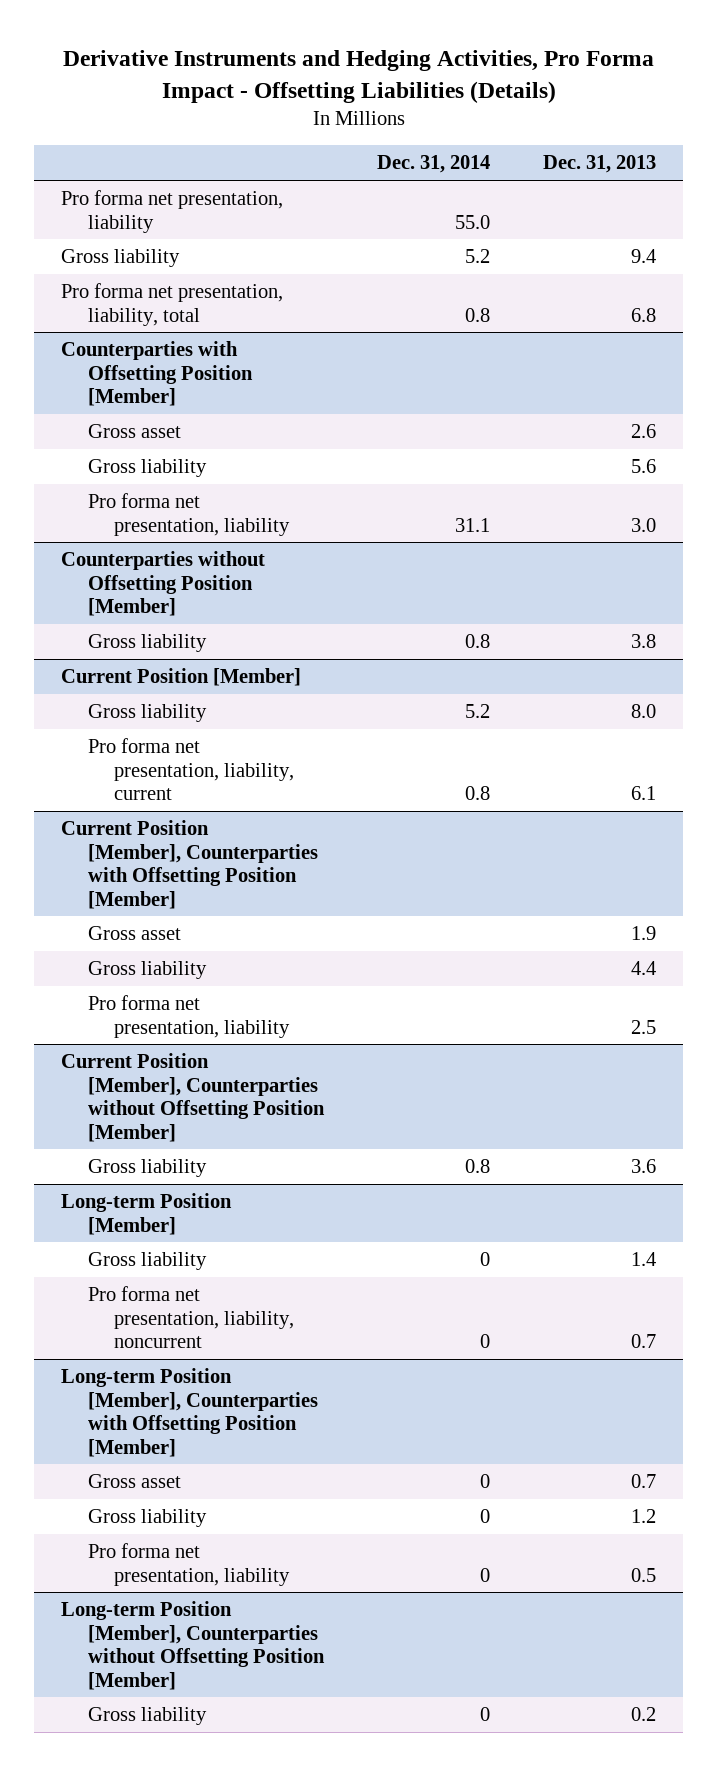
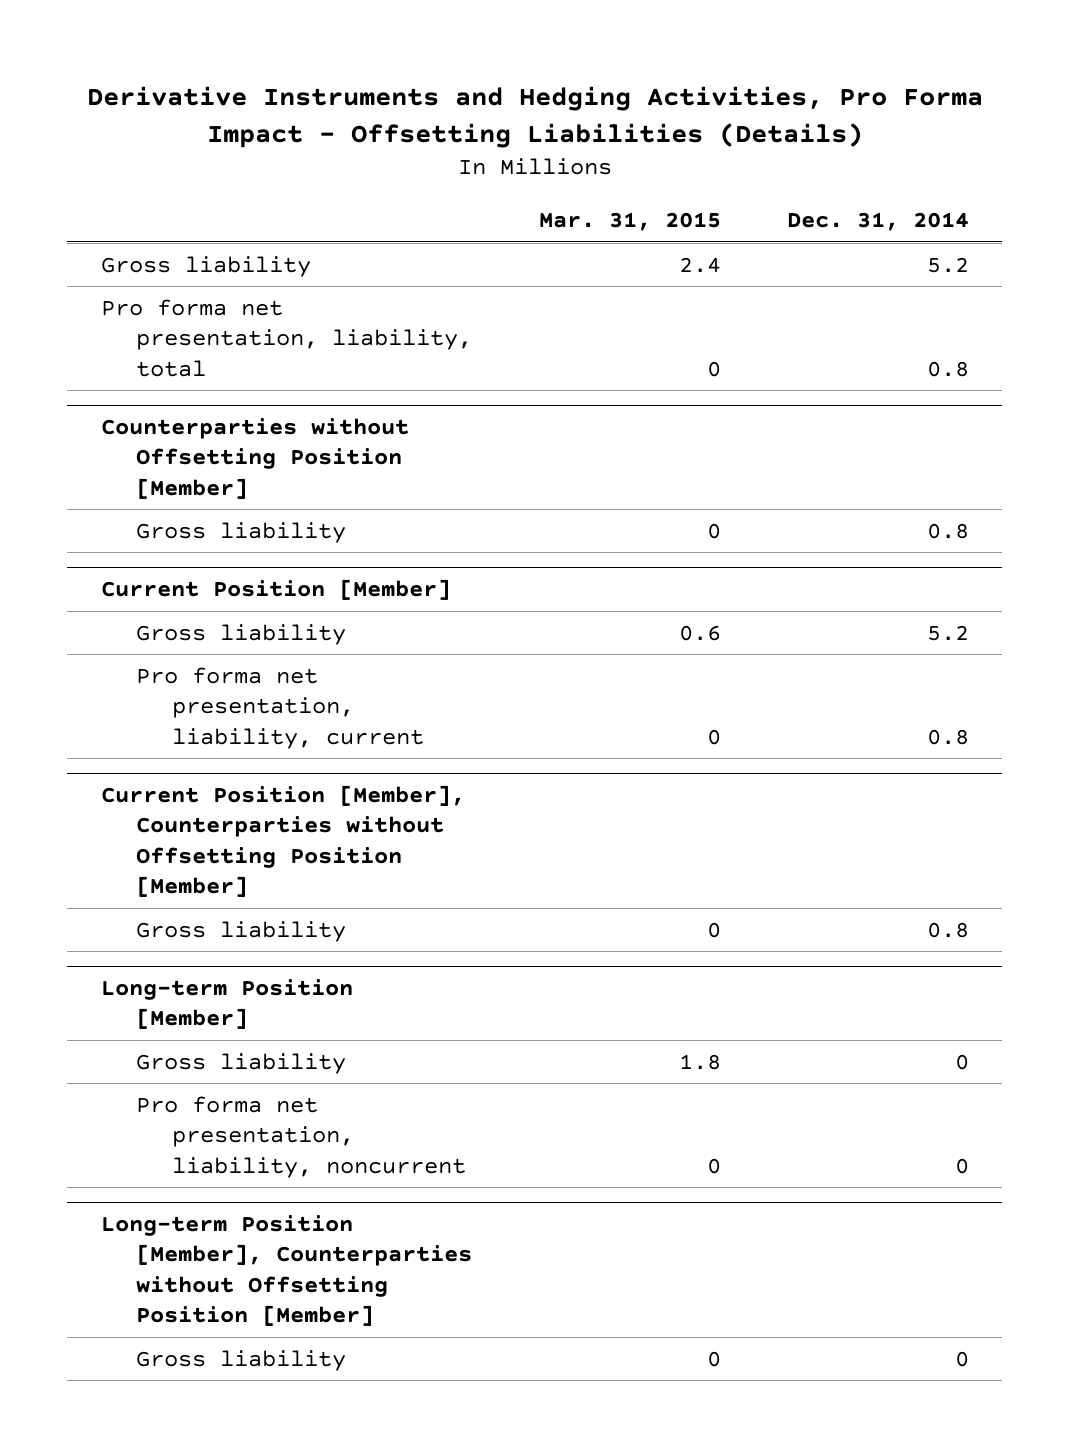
[543,155,657,174] Dec. 31, 2013 -> none
none -> [538,212,721,232] Mar. 31, 2015
[60,189,283,233] Pro forma net presentation, liability -> none
[60,340,253,407] Counterparties with Offsetting Position [Member] -> none
[87,423,181,438] Gross asset -> none
[87,458,207,477] Gross liability -> none
[87,492,291,536] Pro forma net presentation, liability -> none
[60,819,318,909] Current Position [Member], Counterparties with Offsetting Position [Member] -> none
[87,925,181,940] Gross asset -> none
[87,960,207,979] Gross liability -> none
[87,994,291,1038] Pro forma net presentation, liability -> none
[60,1367,318,1457] Long-term Position [Member], Counterparties with Offsetting Position [Member] -> none
[87,1473,181,1488] Gross asset -> none
[87,1508,207,1527] Gross liability -> none
[87,1542,291,1586] Pro forma net presentation, liability -> none

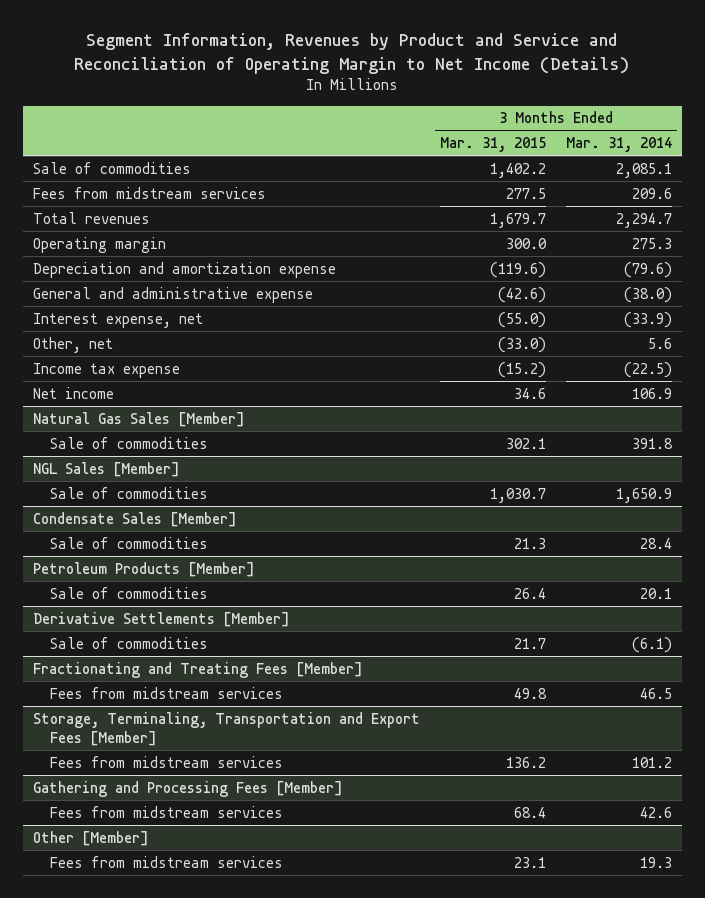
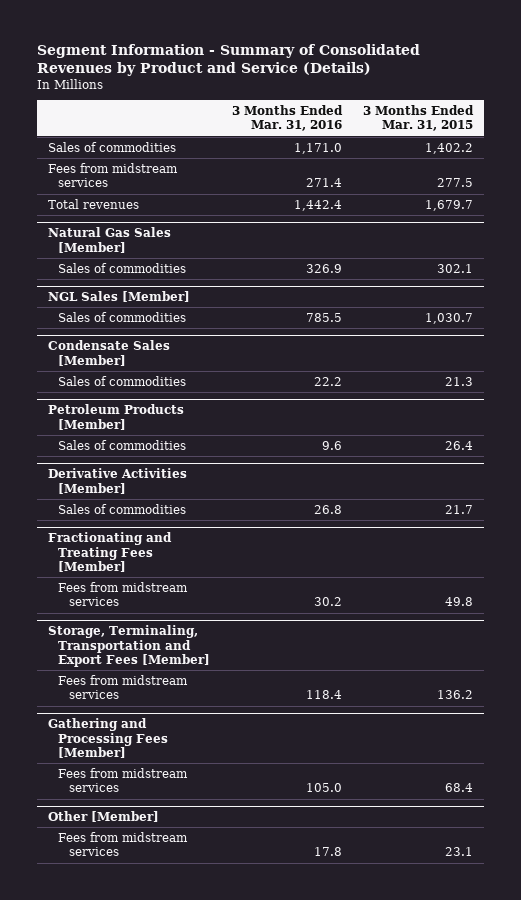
[74,33,630,74] Segment Information, Revenues by Product and Service and Reconciliation of Operating Margin to Net Income (Details) -> [36,43,420,76] Segment Information - Summary of Consolidated Revenues by Product and Service (Details)
[565,137,672,153] Mar. 31, 2014 -> none
none -> [231,104,343,132] 3 Months Ended Mar. 31, 2016
[32,161,191,174] Sale of commodities -> [47,141,176,152] Sales of commodities
[32,236,166,253] Operating margin -> none
[32,261,336,278] Depreciation and amortization expense -> none
[32,286,313,303] General and administrative expense -> none
[32,312,203,328] Interest expense, net -> none
[32,336,113,353] Other, net -> none
[32,362,180,378] Income tax expense -> none
[32,386,114,399] Net income -> none
[50,436,209,449] Sale of commodities -> [58,262,187,273] Sales of commodities
[50,486,209,499] Sale of commodities -> [58,311,187,322] Sales of commodities
[50,536,209,549] Sale of commodities -> [58,375,187,386] Sales of commodities
[50,586,209,599] Sale of commodities -> [58,439,187,450] Sales of commodities
[32,611,290,627] Derivative Settlements [Member] -> [47,468,187,494] Derivative Activities [Member]
[50,636,209,649] Sale of commodities -> [58,503,187,514] Sales of commodities

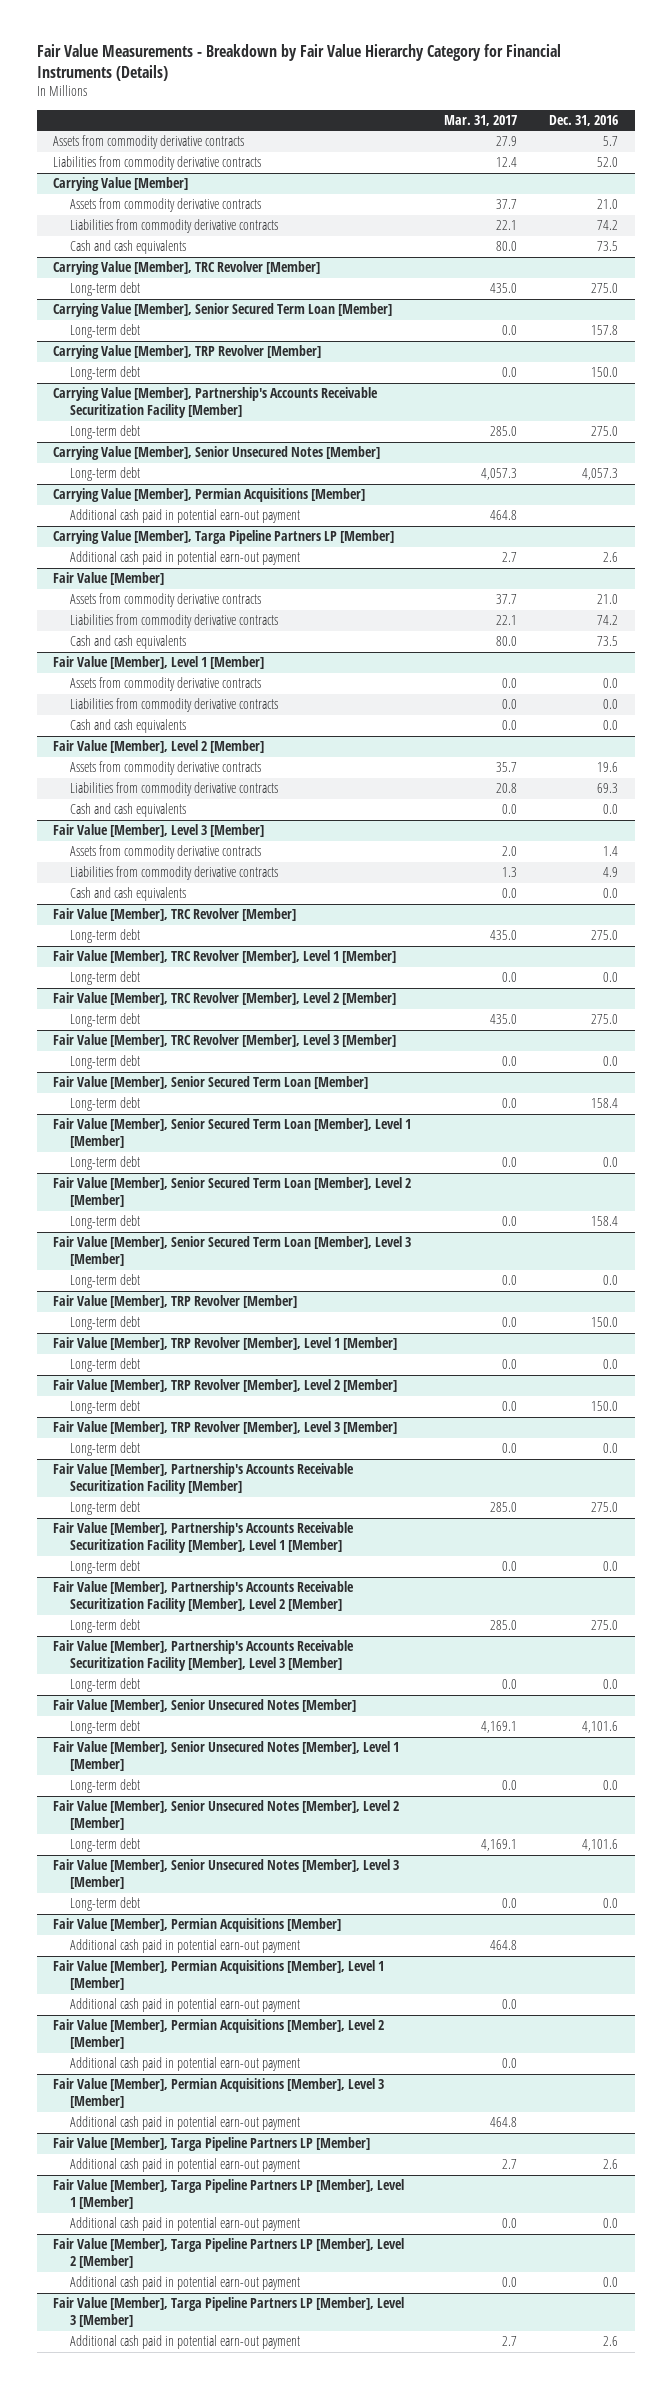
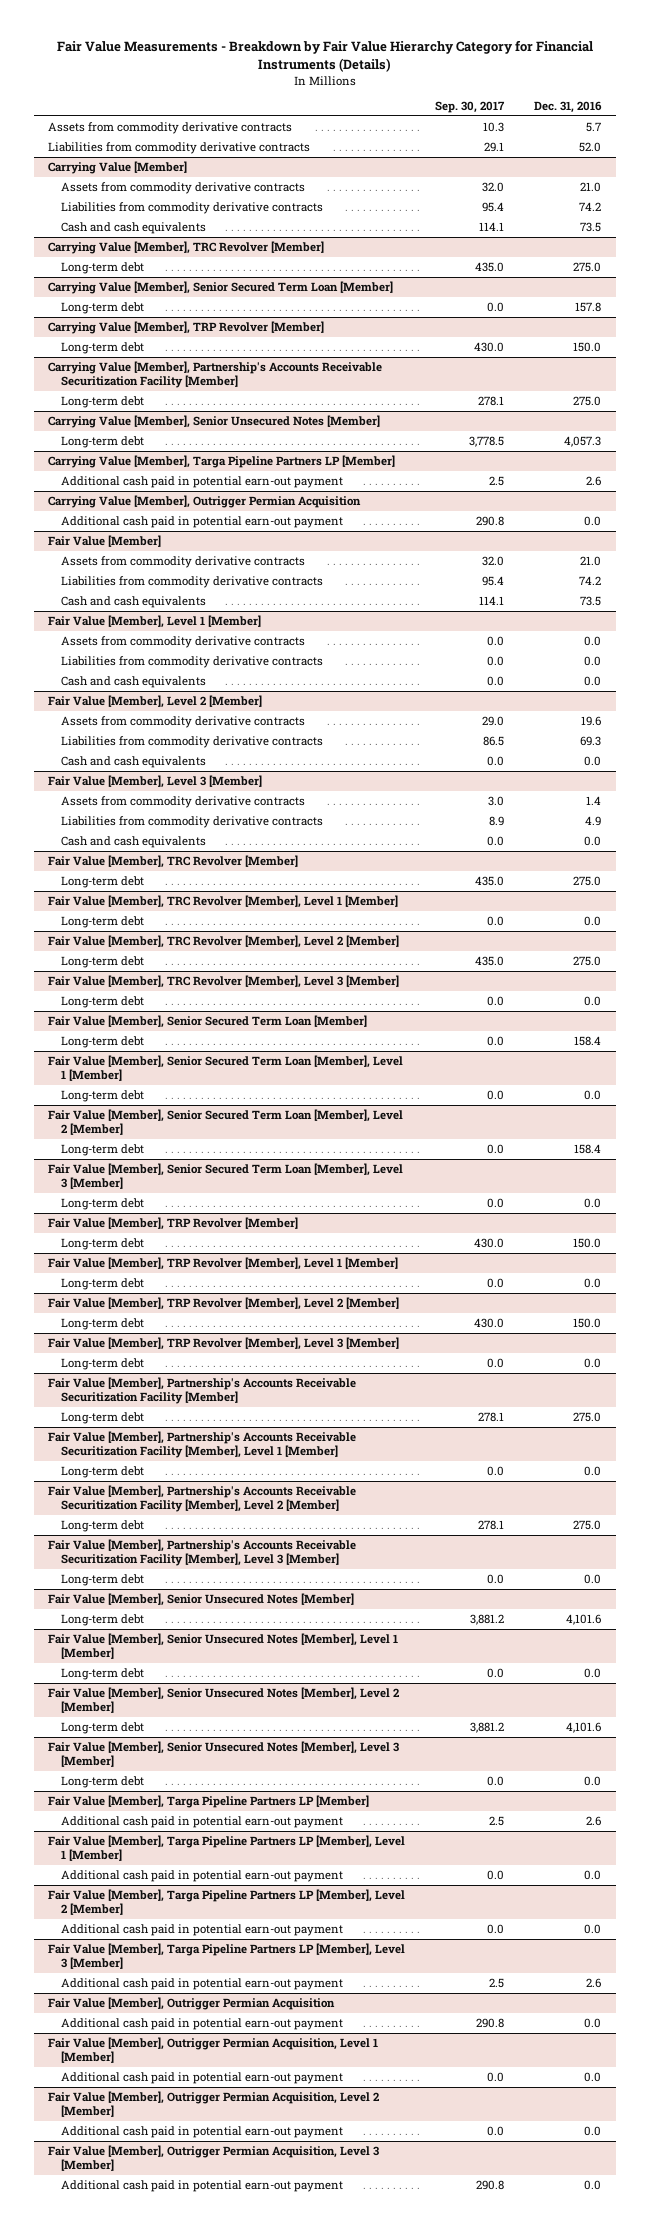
[443,114,517,126] Mar. 31, 2017 -> none
none -> [435,100,506,113] Sep. 30, 2017
[52,488,365,503] Carrying Value [Member], Permian Acquisitions [Member] -> none
[69,509,300,524] Additional cash paid in potential earn-out payment -> none
none -> [48,494,362,508] Carrying Value [Member], Outrigger Permian Acquisition
none -> [60,515,343,528] Additional cash paid in potential earn-out payment
[52,1918,341,1933] Fair Value [Member], Permian Acquisitions [Member] -> none
[69,1939,300,1954] Additional cash paid in potential earn-out payment -> none
[52,1960,384,1990] Fair Value [Member], Permian Acquisitions [Member], Level 1 [Member] -> none
[69,1998,300,2013] Additional cash paid in potential earn-out payment -> none
[52,2019,384,2049] Fair Value [Member], Permian Acquisitions [Member], Level 2 [Member] -> none
[69,2057,300,2072] Additional cash paid in potential earn-out payment -> none
[52,2078,384,2108] Fair Value [Member], Permian Acquisitions [Member], Level 3 [Member] -> none
[69,2116,300,2131] Additional cash paid in potential earn-out payment -> none
none -> [48,1996,336,2010] Fair Value [Member], Outrigger Permian Acquisition
none -> [60,2017,343,2030] Additional cash paid in potential earn-out payment
none -> [48,2036,379,2064] Fair Value [Member], Outrigger Permian Acquisition, Level 1 [Member]
none -> [60,2071,343,2084] Additional cash paid in potential earn-out payment
none -> [48,2090,380,2118] Fair Value [Member], Outrigger Permian Acquisition, Level 2 [Member]
none -> [60,2125,343,2138] Additional cash paid in potential earn-out payment
none -> [48,2144,380,2172] Fair Value [Member], Outrigger Permian Acquisition, Level 3 [Member]
none -> [60,2179,343,2192] Additional cash paid in potential earn-out payment

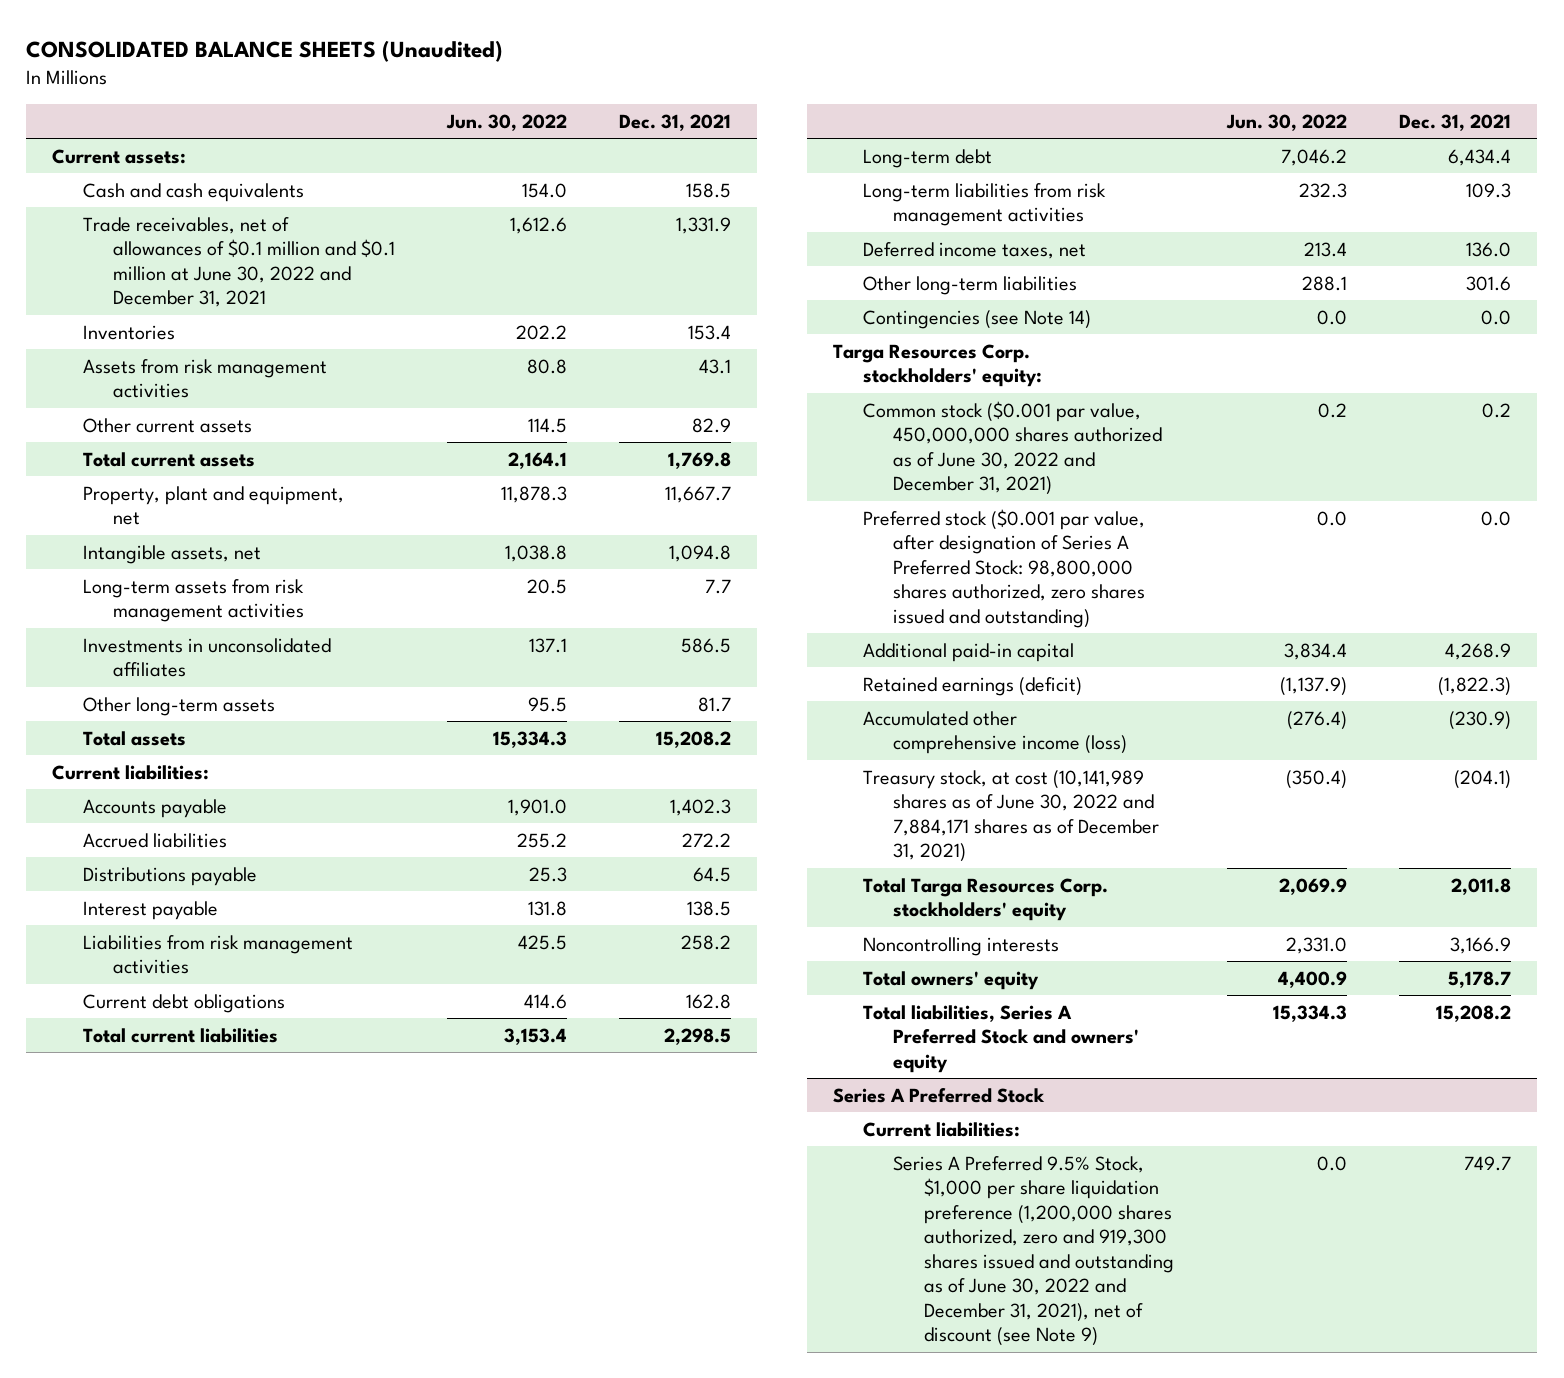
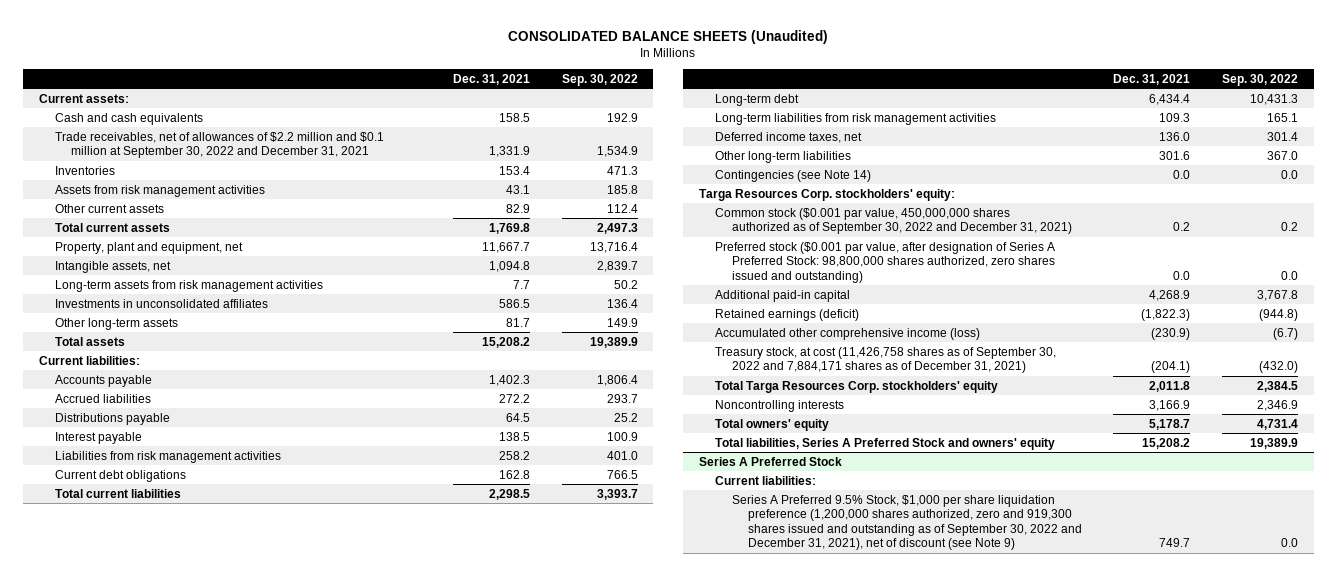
[445,113,567,131] Jun. 30, 2022 -> none
none -> [561,73,638,86] Sep. 30, 2022
[82,216,395,308] Trade receivables, net of allowances of $0.1 million and $0.1 million at June 30, 2022 and December 31, 2021 -> [54,131,384,159] Trade receivables, net of allowances of $2.2 million and $0.1 million at September 30, 2022 and December 31, 2021
[863,400,1163,496] Common stock ($0.001 par value, 450,000,000 shares authorized as of June 30, 2022 and December 31, 2021) -> [715,207,1072,235] Common stock ($0.001 par value, 450,000,000 shares authorized as of September 30, 2022 and December 31, 2021)
[863,769,1160,863] Treasury stock, at cost (10,141,989 shares as of June 30, 2022 and 7,884,171 shares as of December 31, 2021) -> [715,346,1057,374] Treasury stock, at cost (11,426,758 shares as of September 30, 2022 and 7,884,171 shares as of December 31, 2021)
[893,1155,1174,1347] Series A Preferred 9.5% Stock, $1,000 per share liquidation preference (1,200,000 shares authorized, zero and 919,300 shares issued and outstanding as of June 30, 2022 and December 31, 2021), net of discount (see Note 9) -> [731,494,1083,551] Series A Preferred 9.5% Stock, $1,000 per share liquidation preference (1,200,000 shares authorized, zero and 919,300 shares issued and outstanding as of September 30, 2022 and December 31, 2021), net of discount (see Note 9)

